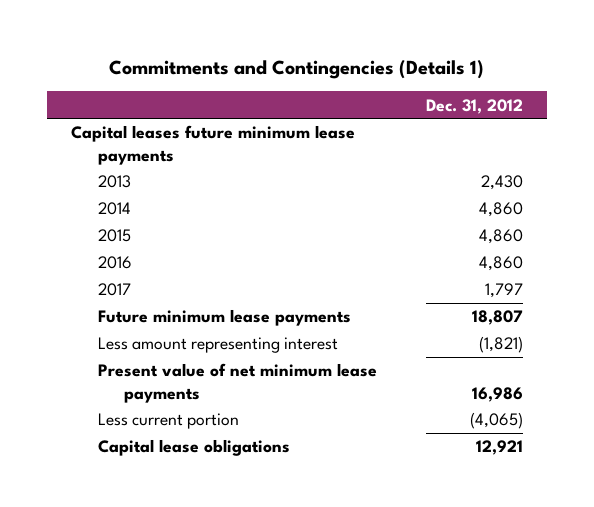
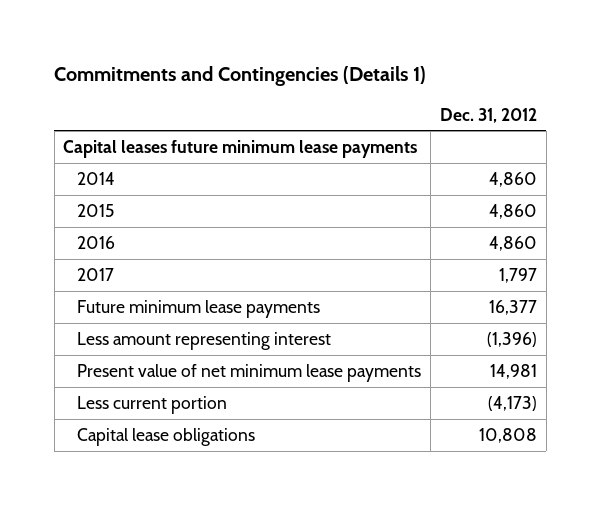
[97,175,131,189] 2013 -> none
[471,310,523,326] 18,807 -> [488,299,537,315] 16,377
[478,336,523,354] (1,821) -> [486,331,537,347] (1,396)
[471,386,523,402] 16,986 -> [489,363,537,379] 14,981
[469,412,523,430] (4,065) -> [487,395,537,411] (4,173)
[475,440,523,456] 12,921 -> [478,427,537,443] 10,808

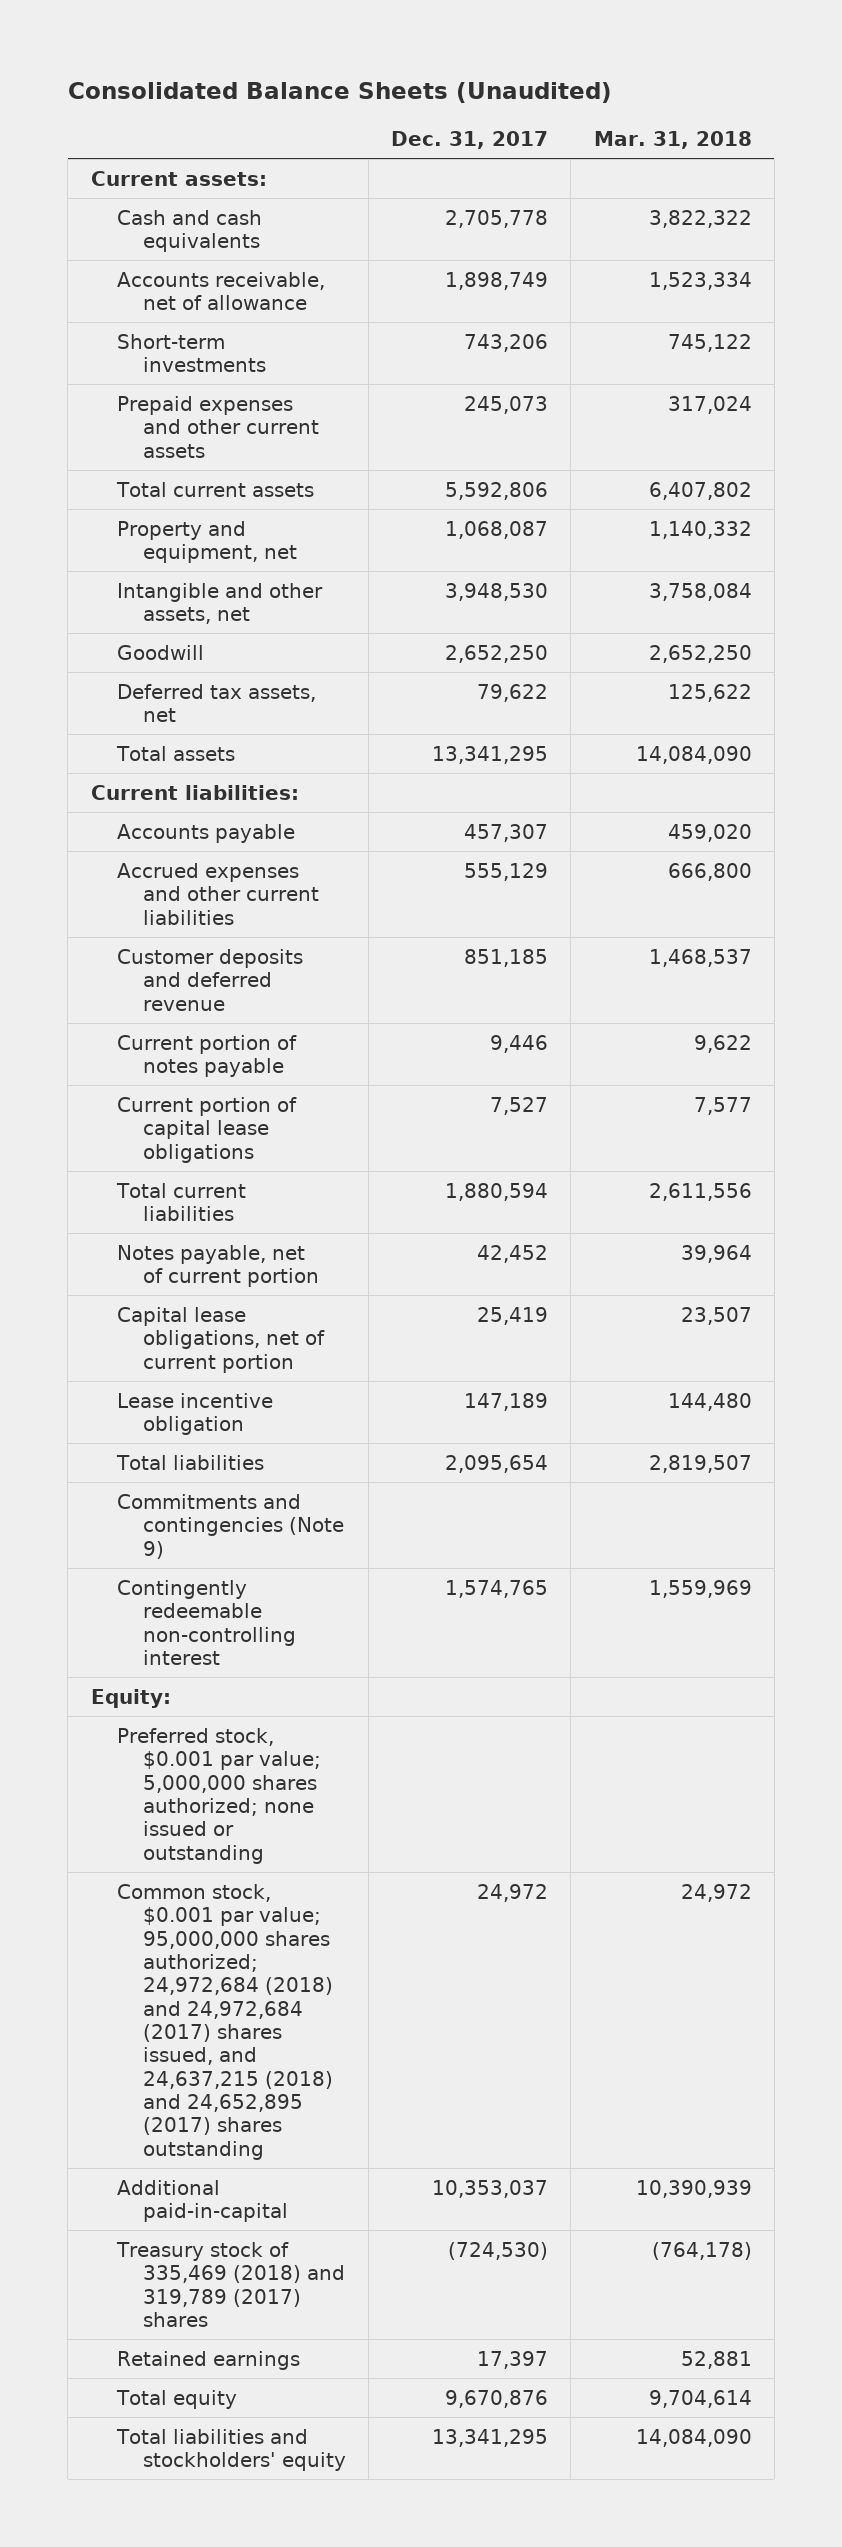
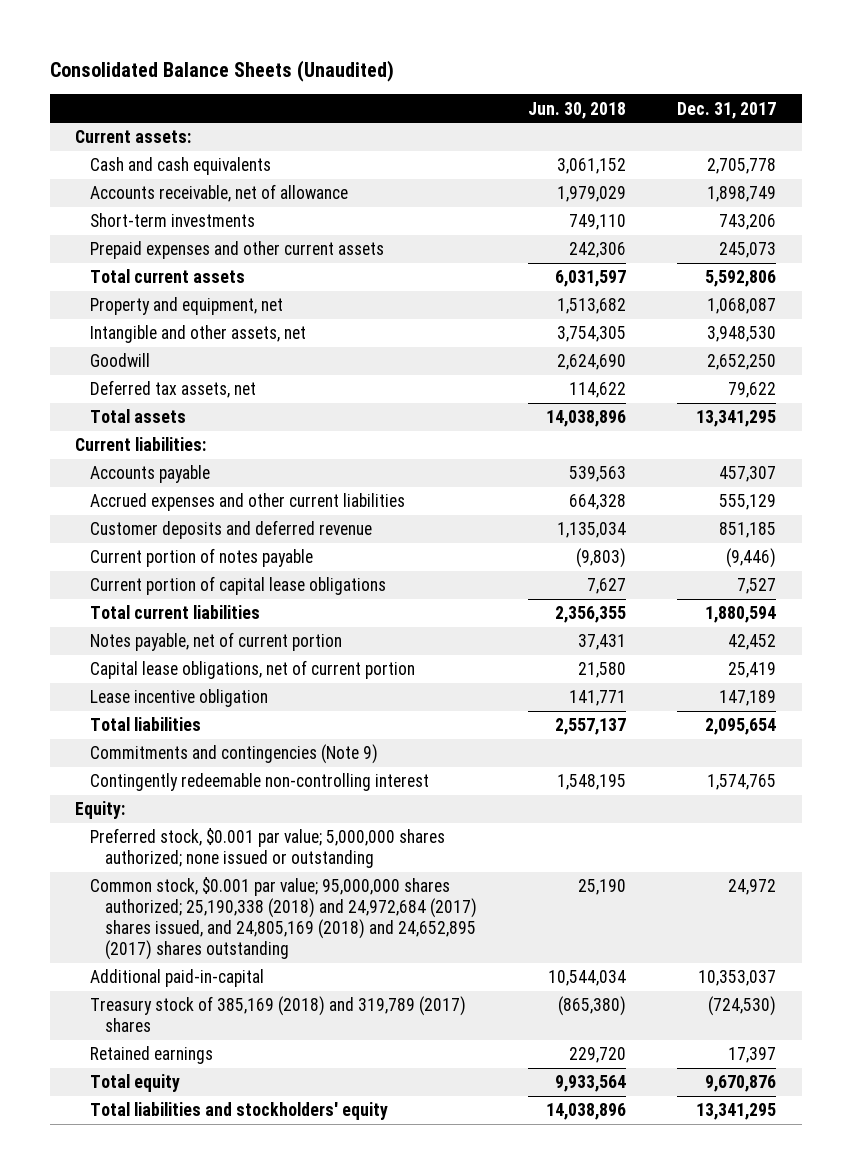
[593,130,752,149] Mar. 31, 2018 -> none
none -> [528,101,627,119] Jun. 30, 2018
[490,1034,549,1053] 9,446 -> [726,548,777,569] (9,446)
[116,1883,333,2160] Common stock, $0.001 par value; 95,000,000 shares authorized; 24,972,684 (2018) and 24,972,684 (2017) shares issued, and 24,637,215 (2018) and 24,652,895 (2017) shares outstanding -> [90,877,478,961] Common stock, $0.001 par value; 95,000,000 shares authorized; 25,190,338 (2018) and 24,972,684 (2017) shares issued, and 24,805,169 (2018) and 24,652,895 (2017) shares outstanding
[115,2241,345,2327] Treasury stock of 335,469 (2018) and 319,789 (2017) shares -> [90,996,467,1033] Treasury stock of 385,169 (2018) and 319,789 (2017) shares

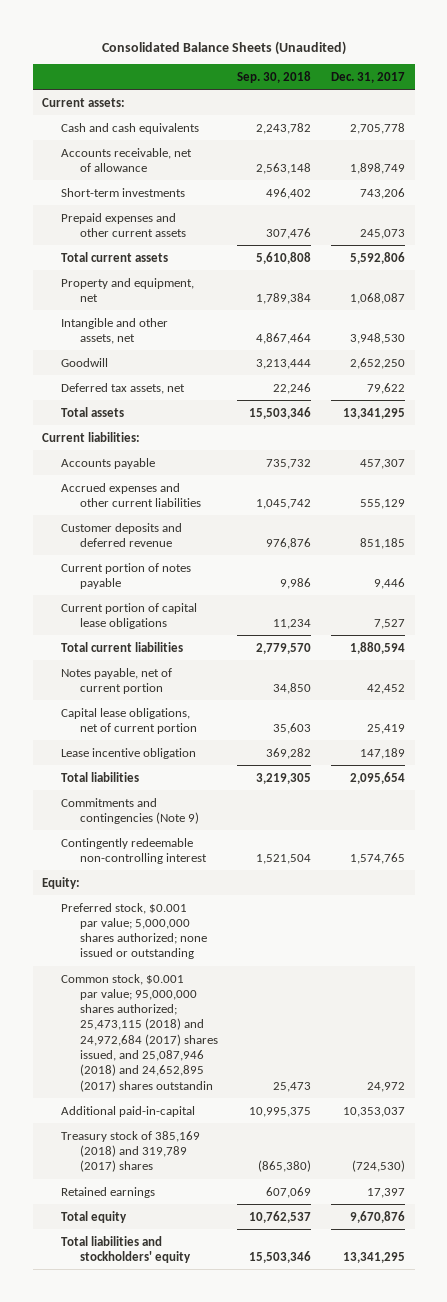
[528,101,627,119] Jun. 30, 2018 -> none
none -> [237,70,312,83] Sep. 30, 2018
[726,548,777,569] (9,446) -> [373,577,405,589] 9,446
[90,877,478,961] Common stock, $0.001 par value; 95,000,000 shares authorized; 25,190,338 (2018) and 24,972,684 (2017) shares issued, and 24,805,169 (2018) and 24,652,895 (2017) shares outstanding -> [61,973,218,1092] Common stock, $0.001 par value; 95,000,000 shares authorized; 25,473,115 (2018) and 24,972,684 (2017) shares issued, and 25,087,946 (2018) and 24,652,895 (2017) shares outstandin

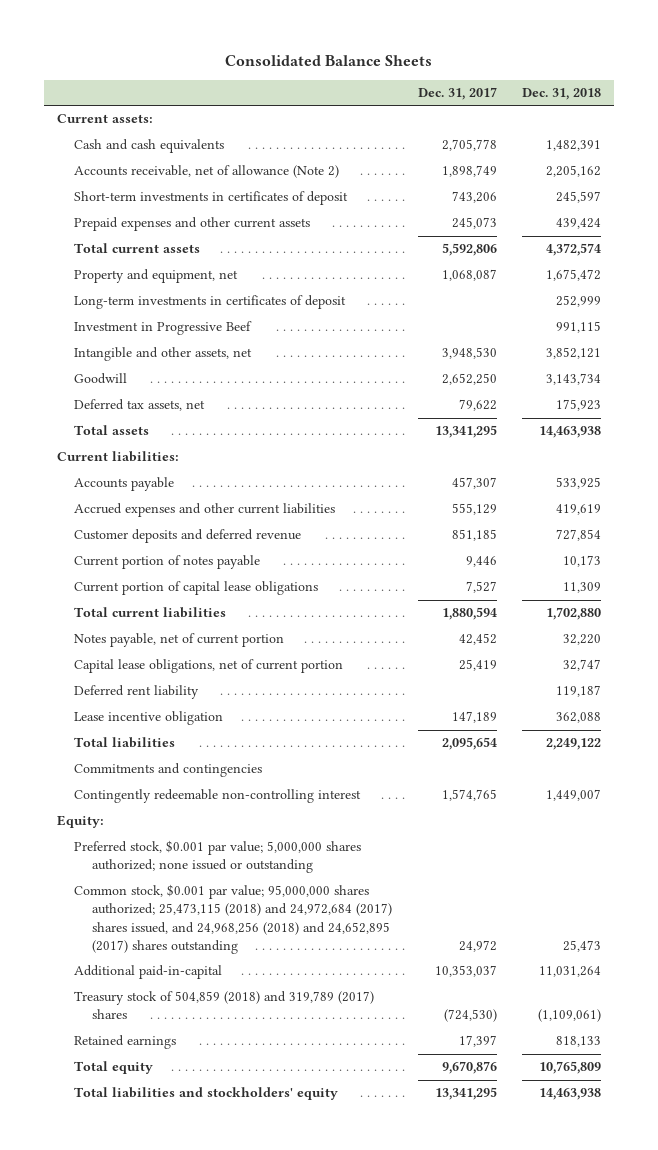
[101,40,346,55] Consolidated Balance Sheets (Unaudited) -> [225,54,433,66] Consolidated Balance Sheets
[237,70,312,83] Sep. 30, 2018 -> none
none -> [522,88,602,101] Dec. 31, 2018
[61,147,193,172] Accounts receivable, net of allowance -> [74,165,340,179] Accounts receivable, net of allowance (Note 2)
[61,187,186,197] Short-term investments -> [74,191,349,206] Short-term investments in certificates of deposit
none -> [74,295,347,310] Long-term investments in certificates of deposit
none -> [74,321,253,336] Investment in Progressive Beef
none -> [74,685,200,700] Deferred rent liability
[61,797,199,824] Commitments and contingencies (Note 9) -> [74,763,263,778] Commitments and contingencies
[61,973,218,1092] Common stock, $0.001 par value; 95,000,000 shares authorized; 25,473,115 (2018) and 24,972,684 (2017) shares issued, and 25,087,946 (2018) and 24,652,895 (2017) shares outstandin -> [74,884,392,954] Common stock, $0.001 par value; 95,000,000 shares authorized; 25,473,115 (2018) and 24,972,684 (2017) shares issued, and 24,968,256 (2018) and 24,652,895 (2017) shares outstanding
[61,1130,201,1173] Treasury stock of 385,169 (2018) and 319,789 (2017) shares -> [74,991,375,1020] Treasury stock of 504,859 (2018) and 319,789 (2017) shares

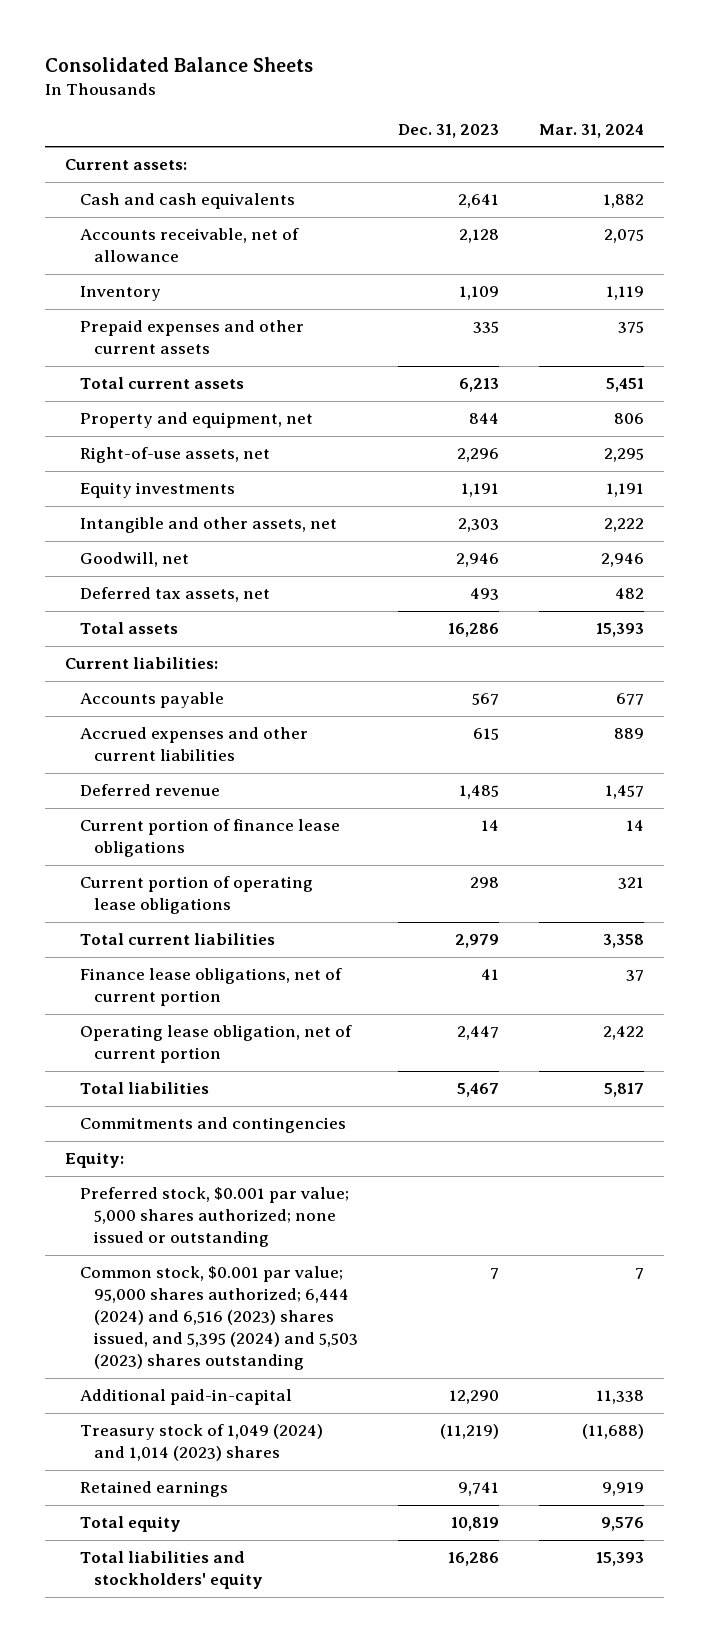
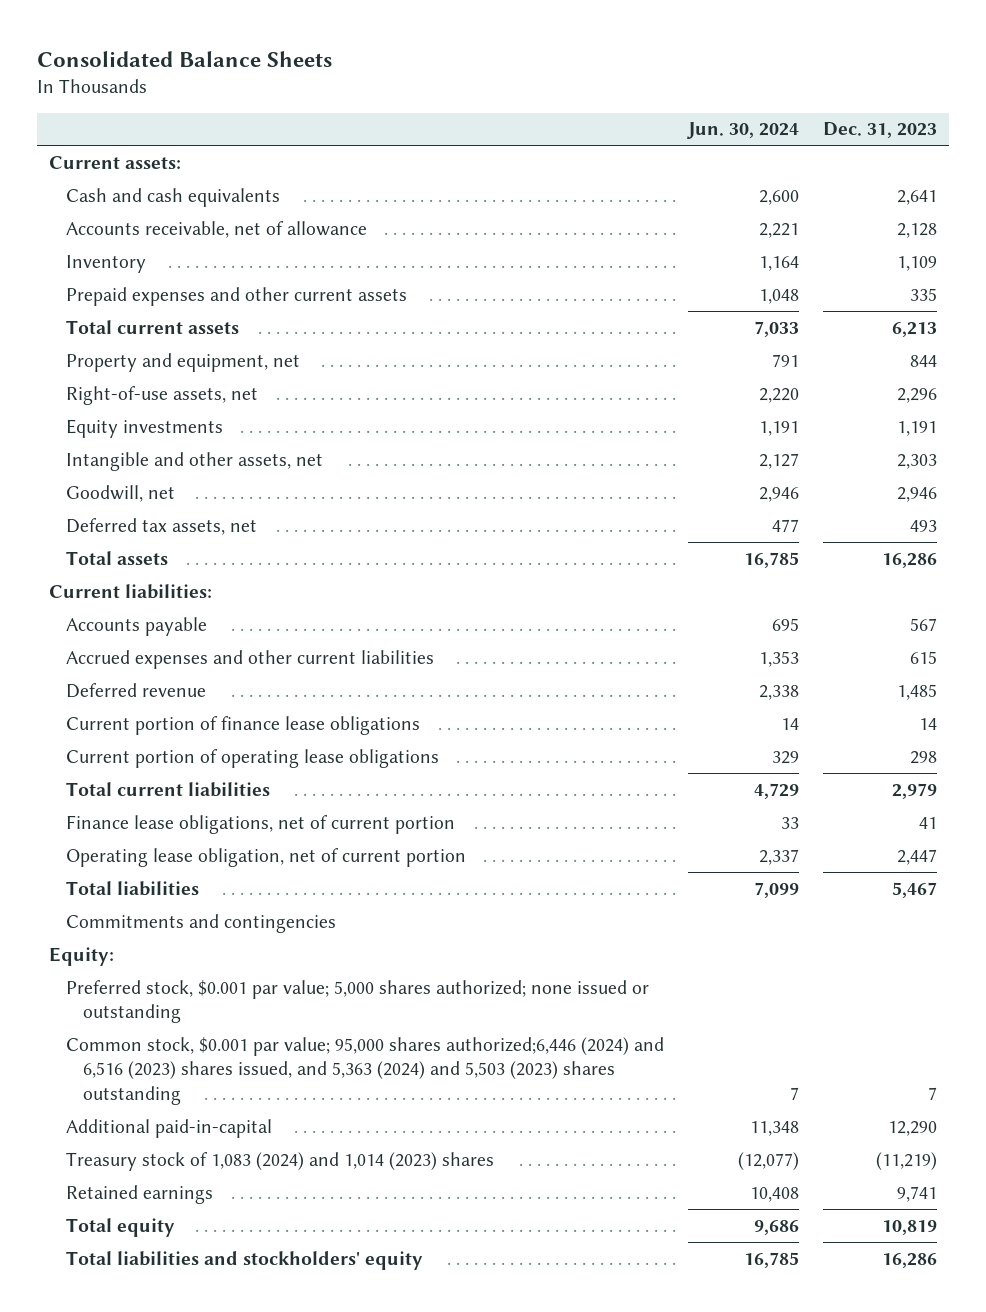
[538,124,644,139] Mar. 31, 2024 -> none
none -> [687,122,800,140] Jun. 30, 2024
[79,1266,359,1371] Common stock, $0.001 par value; 95,000 shares authorized; 6,444 (2024) and 6,516 (2023) shares issued, and 5,395 (2024) and 5,503 (2023) shares outstanding -> [65,1036,664,1105] Common stock, $0.001 par value; 95,000 shares authorized;6,446 (2024) and 6,516 (2023) shares issued, and 5,363 (2024) and 5,503 (2023) shares outstanding
[79,1424,323,1462] Treasury stock of 1,049 (2024) and 1,014 (2023) shares -> [65,1151,494,1171] Treasury stock of 1,083 (2024) and 1,014 (2023) shares

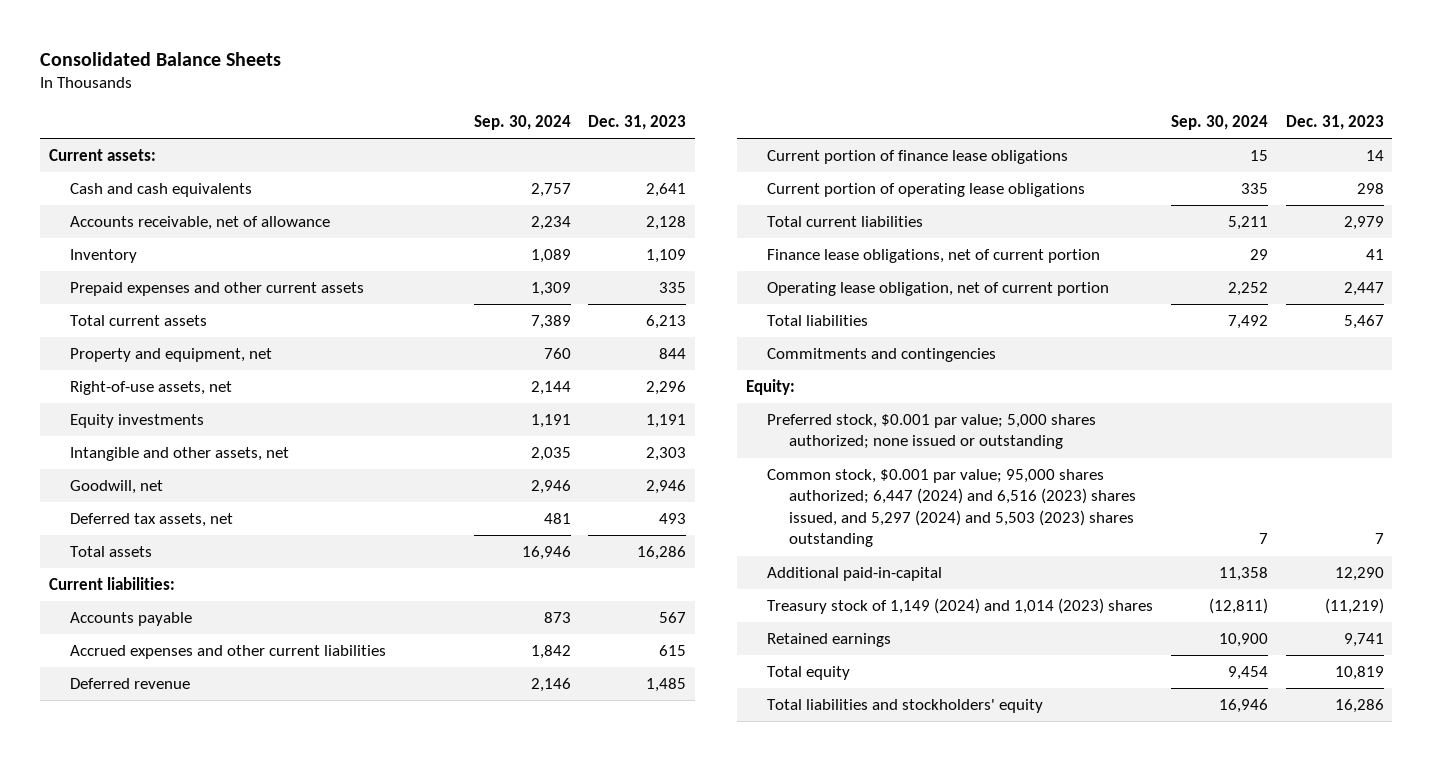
[687,122,800,140] Jun. 30, 2024 -> none
none -> [473,115,571,131] Sep. 30, 2024
[65,1036,664,1105] Common stock, $0.001 par value; 95,000 shares authorized;6,446 (2024) and 6,516 (2023) shares issued, and 5,363 (2024) and 5,503 (2023) shares outstanding -> [767,469,1136,548] Common stock, $0.001 par value; 95,000 shares authorized; 6,447 (2024) and 6,516 (2023) shares issued, and 5,297 (2024) and 5,503 (2023) shares outstanding
[65,1151,494,1171] Treasury stock of 1,083 (2024) and 1,014 (2023) shares -> [767,598,1154,615] Treasury stock of 1,149 (2024) and 1,014 (2023) shares

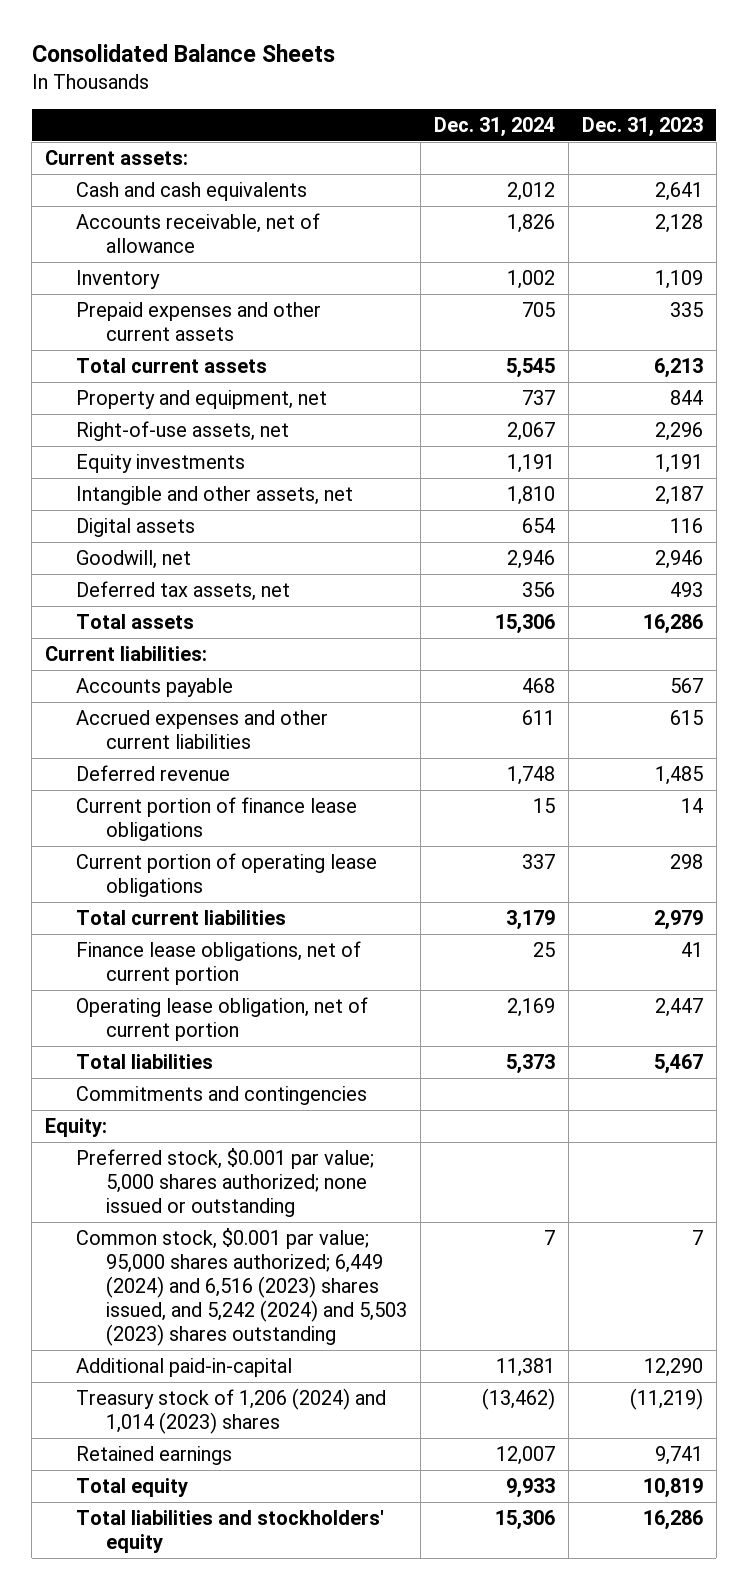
[473,115,571,131] Sep. 30, 2024 -> none
none -> [434,116,556,137] Dec. 31, 2024
[646,447,687,462] 2,303 -> [654,486,703,506] 2,187
none -> [75,518,195,538] Digital assets
[767,469,1136,548] Common stock, $0.001 par value; 95,000 shares authorized; 6,447 (2024) and 6,516 (2023) shares issued, and 5,297 (2024) and 5,503 (2023) shares outstanding -> [75,1228,408,1346] Common stock, $0.001 par value; 95,000 shares authorized; 6,449 (2024) and 6,516 (2023) shares issued, and 5,242 (2024) and 5,503 (2023) shares outstanding
[767,598,1154,615] Treasury stock of 1,149 (2024) and 1,014 (2023) shares -> [75,1388,386,1435] Treasury stock of 1,206 (2024) and 1,014 (2023) shares

